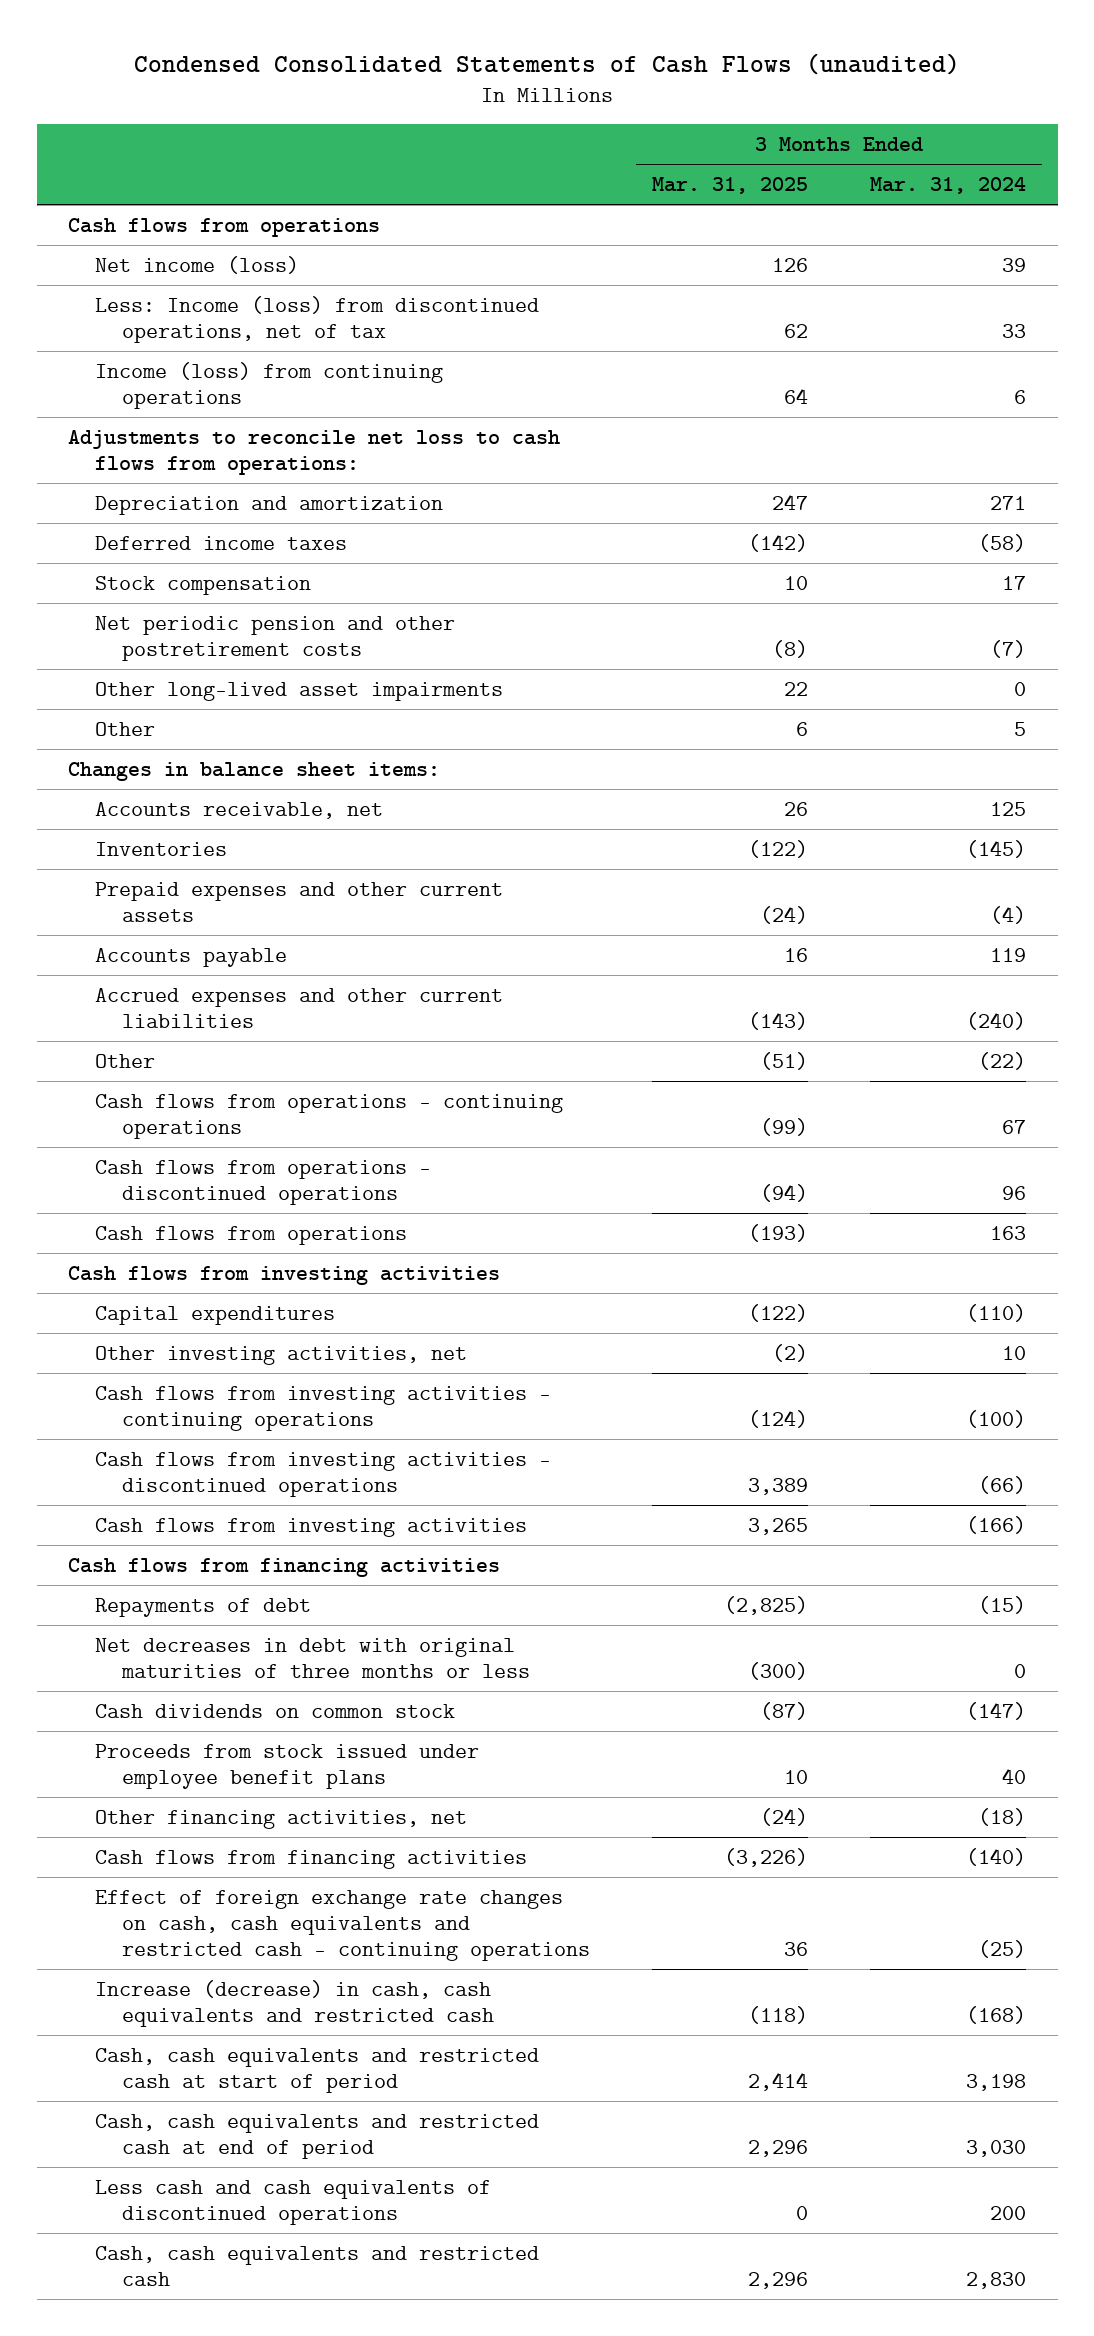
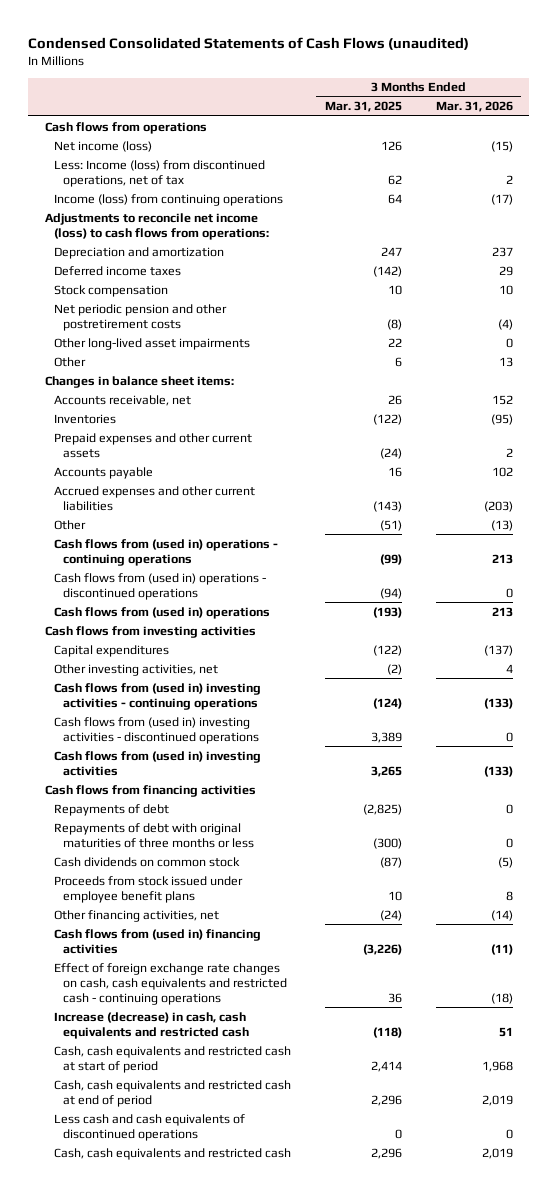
[870,176,1027,194] Mar. 31, 2024 -> none
none -> [435,101,513,113] Mar. 31, 2026
[67,429,560,475] Adjustments to reconcile net loss to cash flows from operations: -> [45,212,270,240] Adjustments to reconcile net income (loss) to cash flows from operations:
[94,1093,563,1139] Cash flows from operations - continuing operations -> [54,538,279,566] Cash flows from (used in) operations - continuing operations
[94,1159,431,1205] Cash flows from operations - discontinued operations -> [54,572,267,600] Cash flows from (used in) operations - discontinued operations
[94,1225,407,1245] Cash flows from operations -> [54,606,271,619] Cash flows from (used in) operations
[94,1385,551,1431] Cash flows from investing activities - continuing operations -> [54,682,262,710] Cash flows from (used in) investing activities - continuing operations
[94,1451,551,1497] Cash flows from investing activities - discontinued operations -> [54,716,260,744] Cash flows from (used in) investing activities - discontinued operations
[94,1517,527,1537] Cash flows from investing activities -> [54,750,262,776] Cash flows from (used in) investing activities
[94,1637,530,1678] Net decreases in debt with original maturities of three months or less -> [54,822,255,848] Repayments of debt with original maturities of three months or less
[94,1849,527,1869] Cash flows from financing activities -> [54,928,262,954] Cash flows from (used in) financing activities

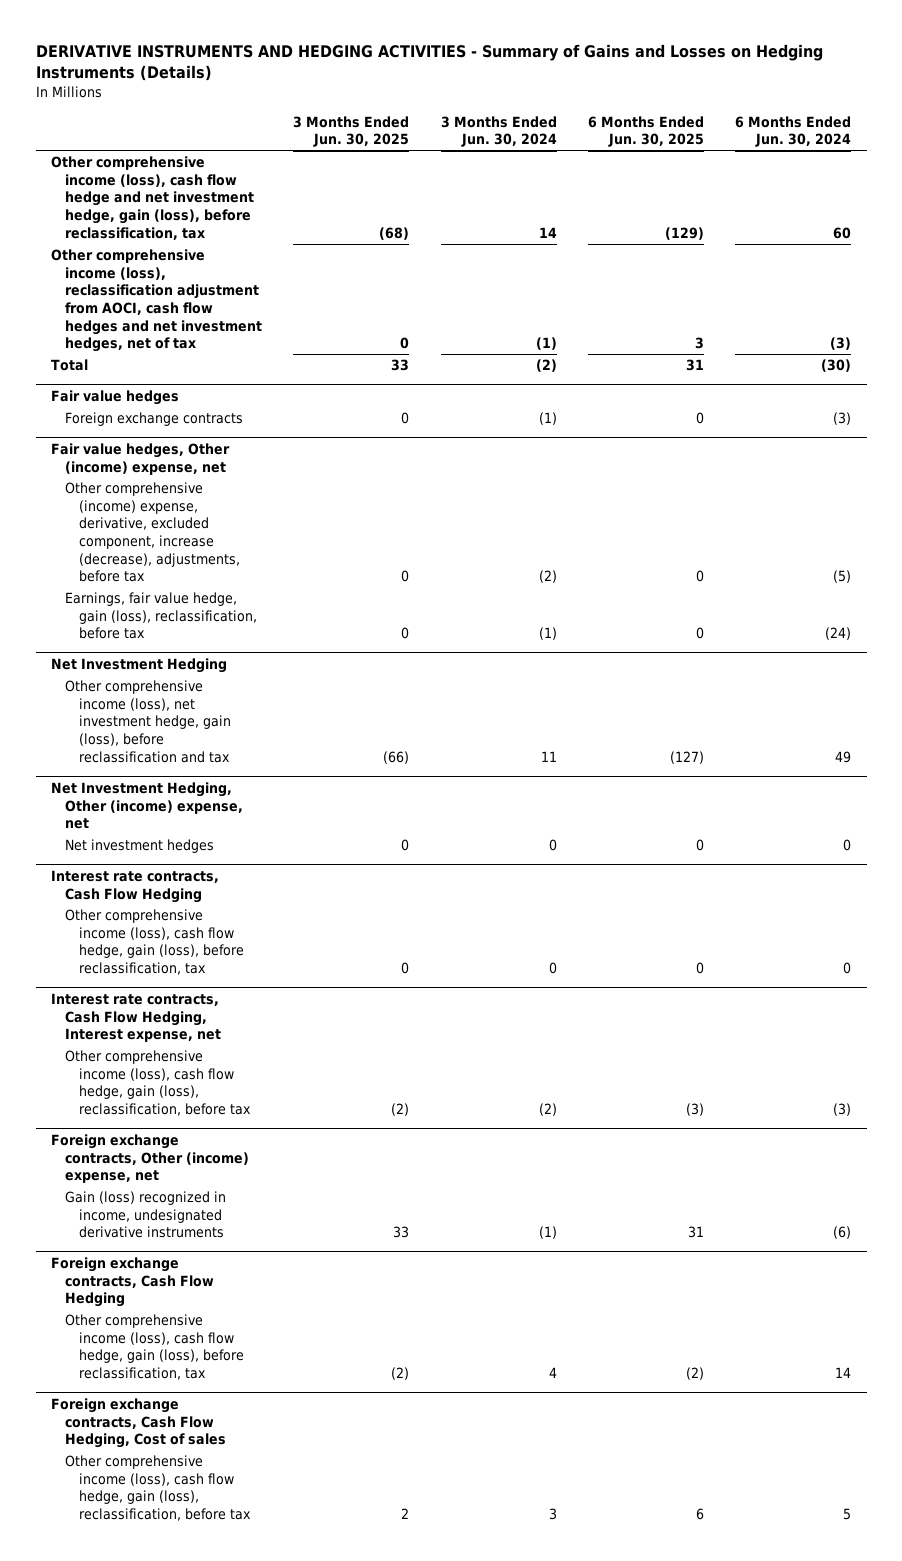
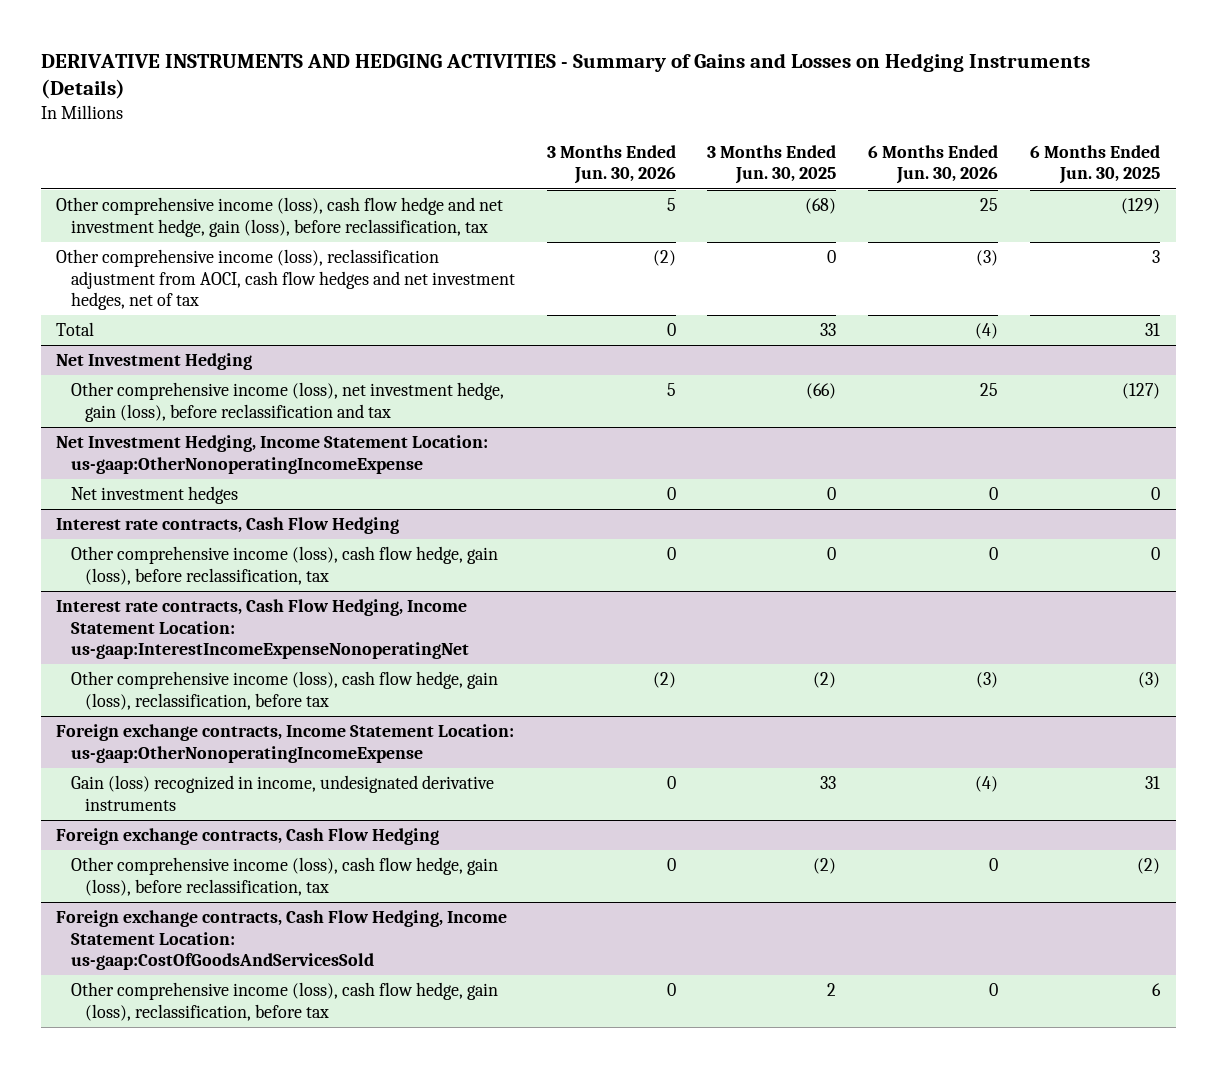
[440,115,557,148] 3 Months Ended Jun. 30, 2024 -> none
[734,115,851,148] 6 Months Ended Jun. 30, 2024 -> none
none -> [546,144,676,185] 3 Months Ended Jun. 30, 2026
none -> [868,144,999,185] 6 Months Ended Jun. 30, 2026
[51,389,180,405] Fair value hedges -> none
[65,411,244,426] Foreign exchange contracts -> none
[51,442,231,475] Fair value hedges, Other (income) expense, net -> none
[65,481,241,583] Other comprehensive (income) expense, derivative, excluded component, increase (decrease), adjustments, before tax -> none
[65,591,258,640] Earnings, fair value hedge, gain (loss), reclassification, before tax -> none
[51,781,244,830] Net Investment Hedging, Other (income) expense, net -> none
none -> [56,435,489,474] Net Investment Hedging, Income Statement Location: us-gaap:OtherNonoperatingIncomeExpense
[51,992,222,1043] Interest rate contracts, Cash Flow Hedging, Interest expense, net -> none
none -> [56,599,469,660] Interest rate contracts, Cash Flow Hedging, Income Statement Location: us-gaap:InterestIncomeExpenseNonoperatingNet
[51,1133,250,1184] Foreign exchange contracts, Other (income) expense, net -> none
none -> [56,724,515,763] Foreign exchange contracts, Income Statement Location: us-gaap:OtherNonoperatingIncomeExpense
[51,1397,227,1449] Foreign exchange contracts, Cash Flow Hedging, Cost of sales -> none
none -> [56,910,508,971] Foreign exchange contracts, Cash Flow Hedging, Income Statement Location: us-gaap:CostOfGoodsAndServicesSold

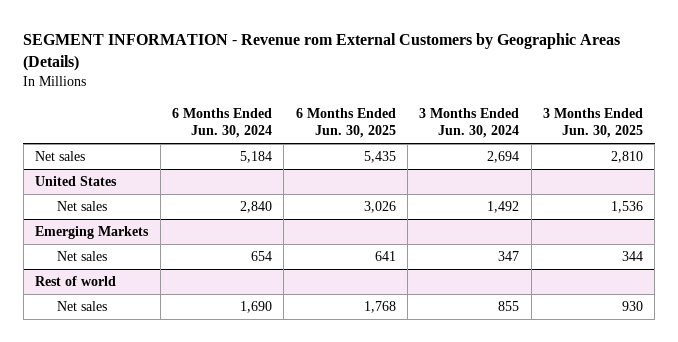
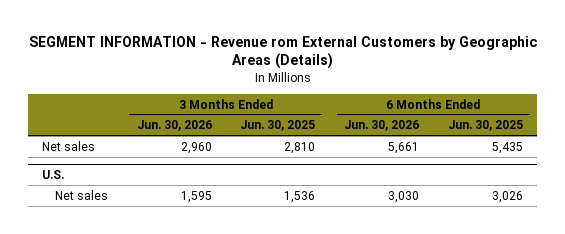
[171,107,272,139] 6 Months Ended Jun. 30, 2024 -> none
[419,107,520,139] 3 Months Ended Jun. 30, 2024 -> none
none -> [136,120,212,132] Jun. 30, 2026
none -> [344,120,420,132] Jun. 30, 2026
[35,176,118,187] United States -> [42,170,65,180] U.S.
[35,226,150,240] Emerging Markets -> none
[56,251,107,262] Net sales -> none
[35,276,117,287] Rest of world -> none
[56,301,107,312] Net sales -> none

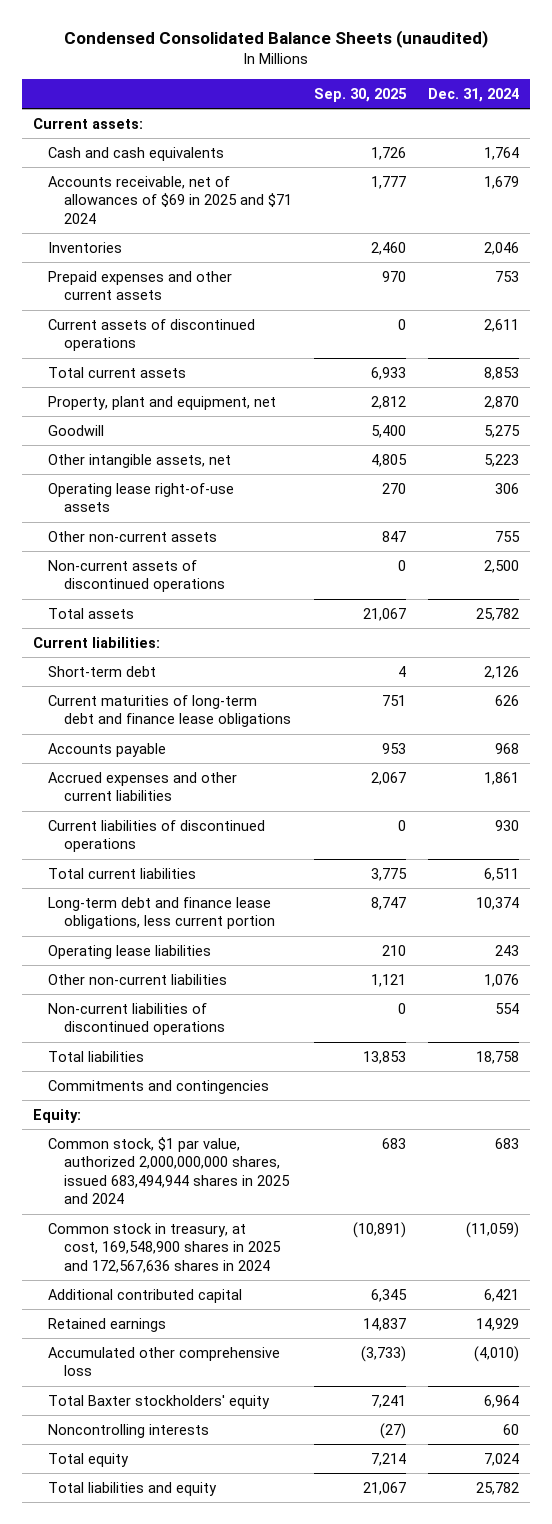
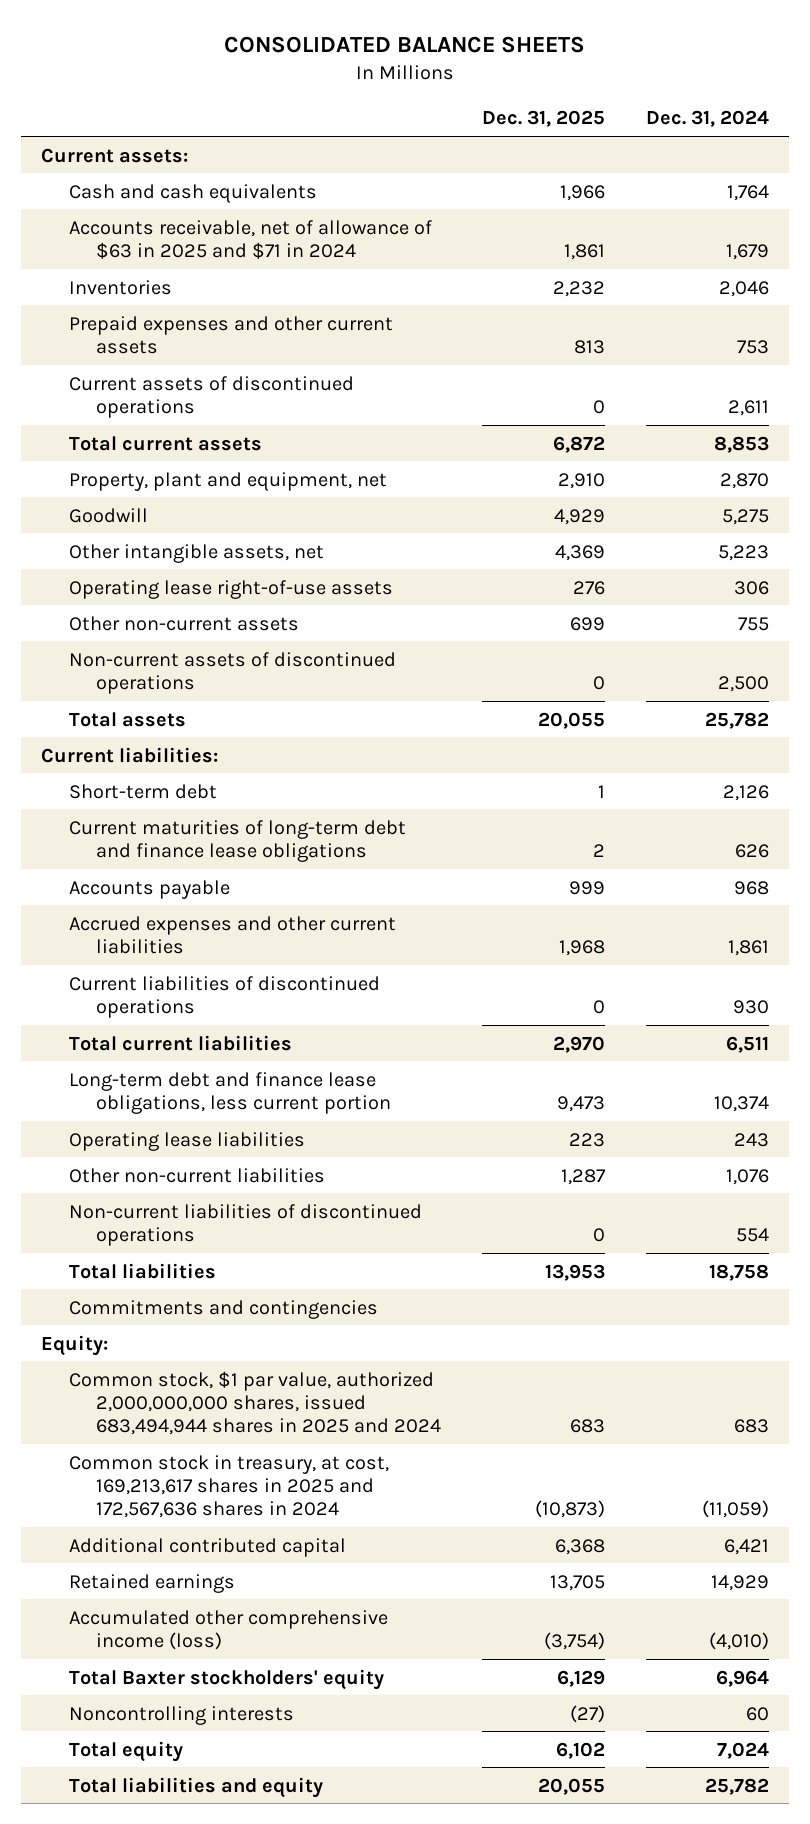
[63,30,488,49] Condensed Consolidated Balance Sheets (unaudited) -> [223,36,585,54] CONSOLIDATED BALANCE SHEETS
[314,87,408,102] Sep. 30, 2025 -> none
none -> [481,110,605,128] Dec. 31, 2025
[48,175,293,224] Accounts receivable, net of allowances of $69 in 2025 and $71 2024 -> [68,219,432,259] Accounts receivable, net of allowance of $63 in 2025 and $71 in 2024
[48,1222,282,1273] Common stock in treasury, at cost, 169,548,900 shares in 2025 and 172,567,636 shares in 2024 -> [68,1454,389,1519] Common stock in treasury, at cost, 169,213,617 shares in 2025 and 172,567,636 shares in 2024
[48,1346,281,1377] Accumulated other comprehensive loss -> [68,1609,388,1650] Accumulated other comprehensive income (loss)

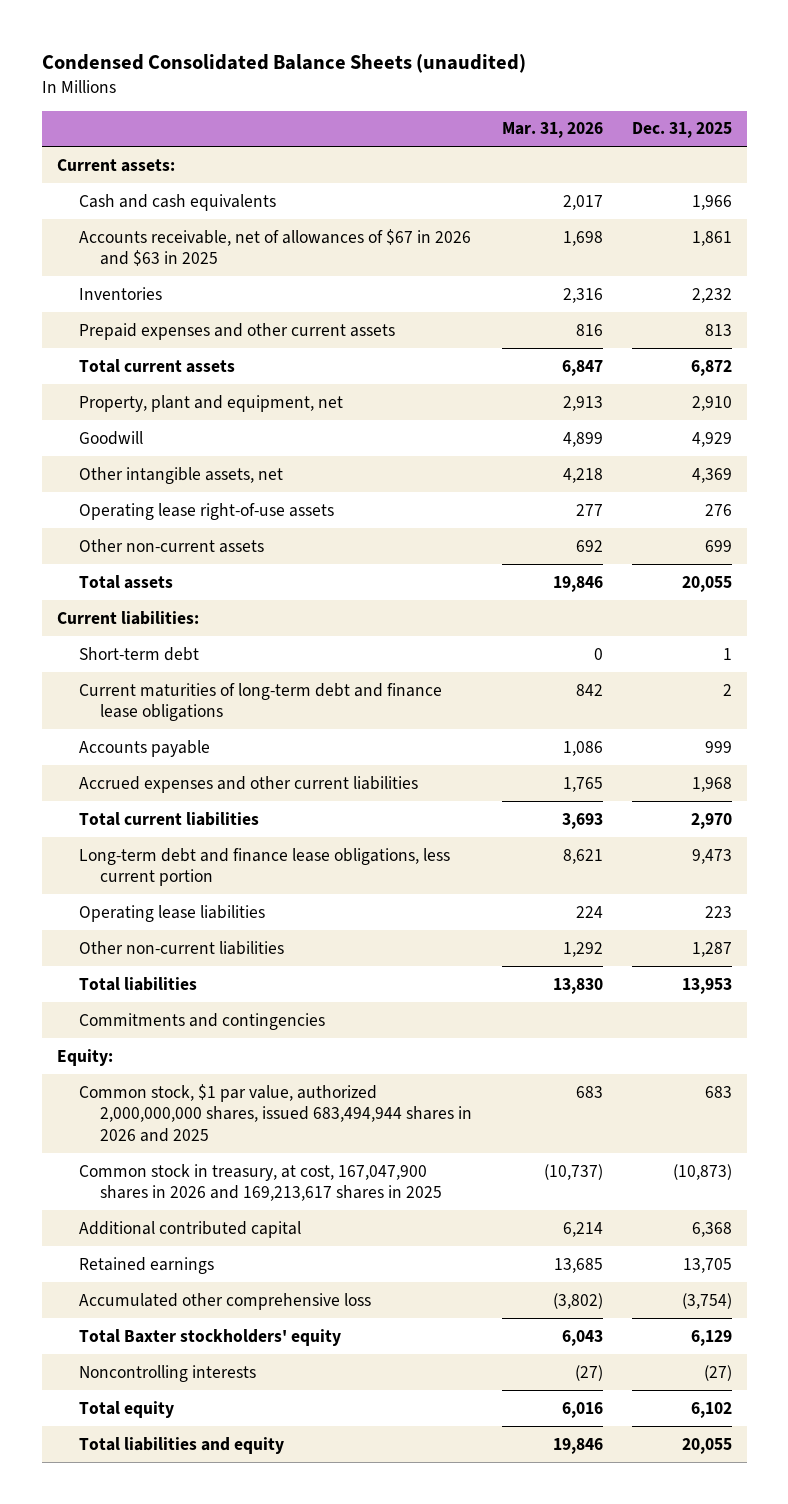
[223,36,585,54] CONSOLIDATED BALANCE SHEETS -> [41,54,526,74] Condensed Consolidated Balance Sheets (unaudited)
[645,110,769,128] Dec. 31, 2024 -> none
none -> [501,122,603,139] Mar. 31, 2026
[68,219,432,259] Accounts receivable, net of allowance of $63 in 2025 and $71 in 2024 -> [78,228,471,267] Accounts receivable, net of allowances of $67 in 2026 and $63 in 2025
[68,375,354,418] Current assets of discontinued operations -> none
[68,651,396,694] Non-current assets of discontinued operations -> none
[68,975,380,1018] Current liabilities of discontinued operations -> none
[68,1203,422,1246] Non-current liabilities of discontinued operations -> none
[68,1370,441,1436] Common stock, $1 par value, authorized 2,000,000,000 shares, issued 683,494,944 shares in 2025 and 2024 -> [78,1083,473,1142] Common stock, $1 par value, authorized 2,000,000,000 shares, issued 683,494,944 shares in 2026 and 2025
[68,1454,389,1519] Common stock in treasury, at cost, 169,213,617 shares in 2025 and 172,567,636 shares in 2024 -> [78,1163,443,1202] Common stock in treasury, at cost, 167,047,900 shares in 2026 and 169,213,617 shares in 2025
[68,1609,388,1650] Accumulated other comprehensive income (loss) -> [78,1292,371,1310] Accumulated other comprehensive loss

